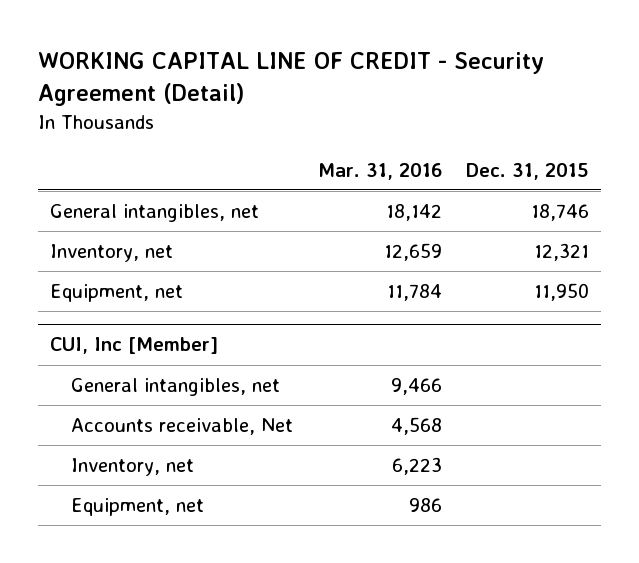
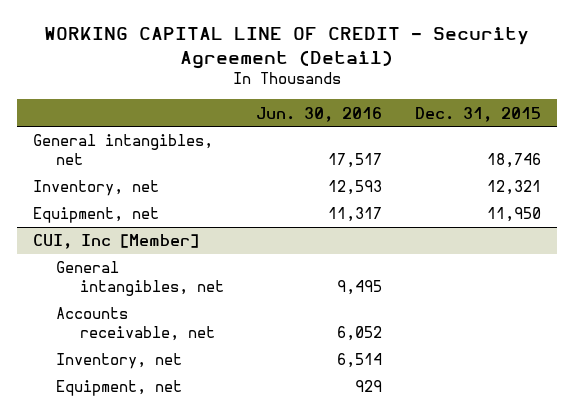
[317,162,442,180] Mar. 31, 2016 -> none
none -> [256,106,383,122] Jun. 30, 2016
[71,418,294,436] Accounts receivable, Net -> [56,307,215,341] Accounts receivable, net

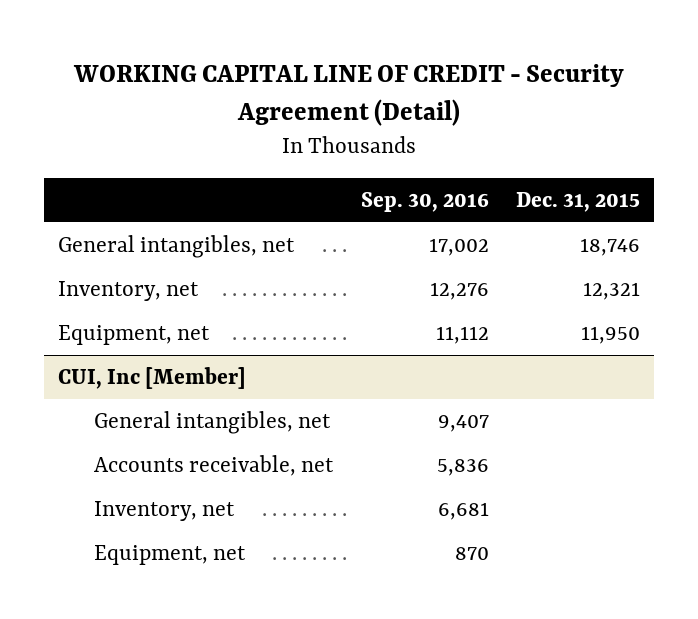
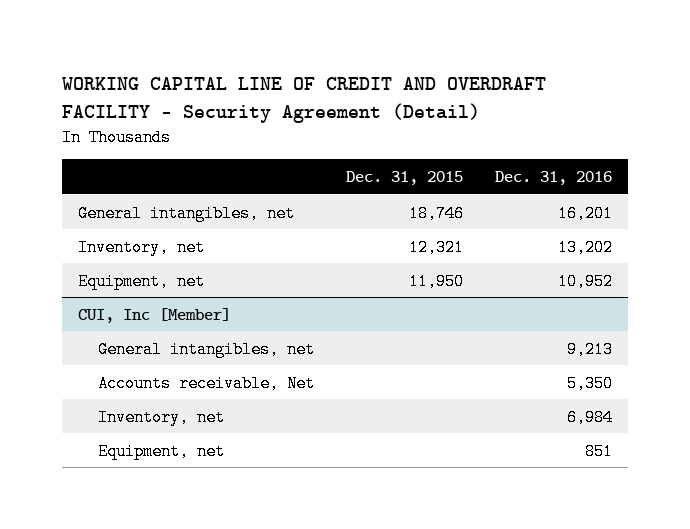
[72,63,624,127] WORKING CAPITAL LINE OF CREDIT - Security Agreement (Detail) -> [62,76,547,123] WORKING CAPITAL LINE OF CREDIT AND OVERDRAFT FACILITY - Security Agreement (Detail)
[360,191,489,212] Sep. 30, 2016 -> none
none -> [494,171,612,186] Dec. 31, 2016
[93,455,334,477] Accounts receivable, net -> [98,374,316,392] Accounts receivable, Net

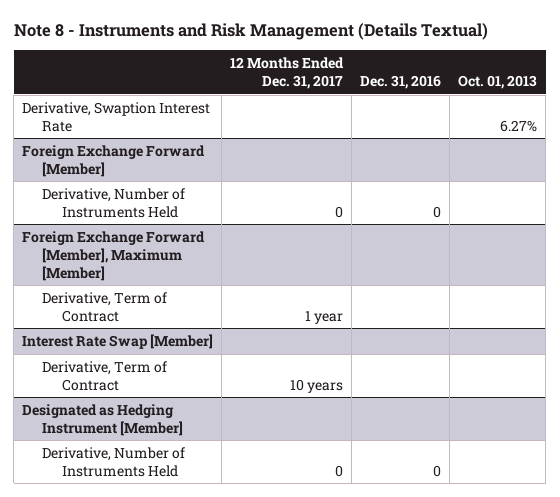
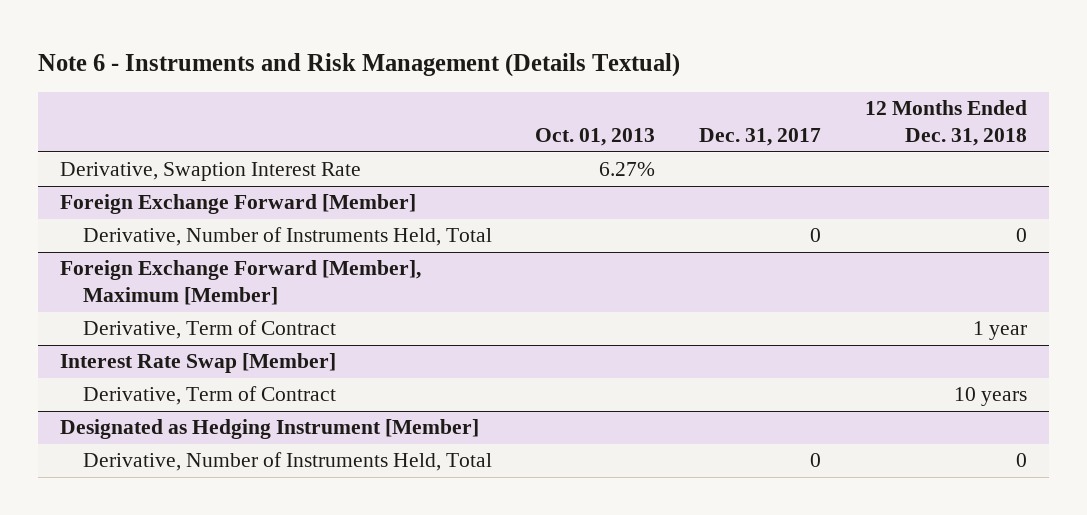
[13,22,488,40] Note 8 - Instruments and Risk Management (Details Textual) -> [37,52,680,77] Note 6 - Instruments and Risk Management (Details Textual)
[230,57,345,89] 12 Months Ended Dec. 31, 2017 -> none
[360,74,442,89] Dec. 31, 2016 -> none
none -> [699,128,822,147] Dec. 31, 2017
none -> [865,100,1028,147] 12 Months Ended Dec. 31, 2018
[42,187,186,218] Derivative, Number of Instruments Held -> [82,227,492,247] Derivative, Number of Instruments Held, Total
[42,446,186,477] Derivative, Number of Instruments Held -> [82,452,492,472] Derivative, Number of Instruments Held, Total

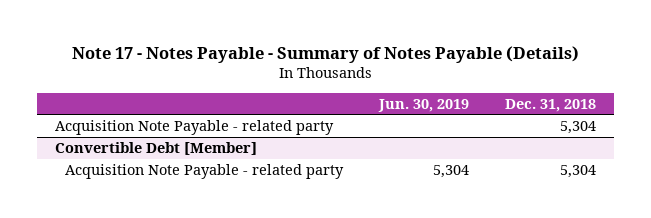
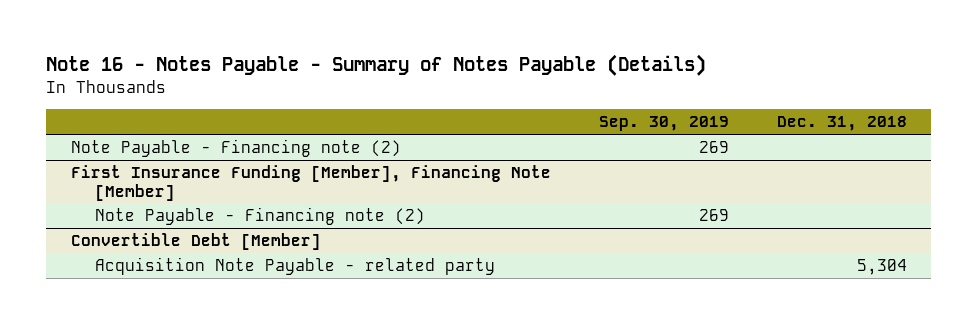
[71,46,579,64] Note 17 - Notes Payable - Summary of Notes Payable (Details) -> [46,54,707,77] Note 16 - Notes Payable - Summary of Notes Payable (Details)
[378,98,470,112] Jun. 30, 2019 -> none
none -> [598,116,729,132] Sep. 30, 2019
[54,119,334,135] Acquisition Note Payable - related party -> none
none -> [70,139,401,158] Note Payable - Financing note (2)
none -> [70,165,551,201] First Insurance Funding [Member], Financing Note [Member]
none -> [95,207,426,226] Note Payable - Financing note (2)

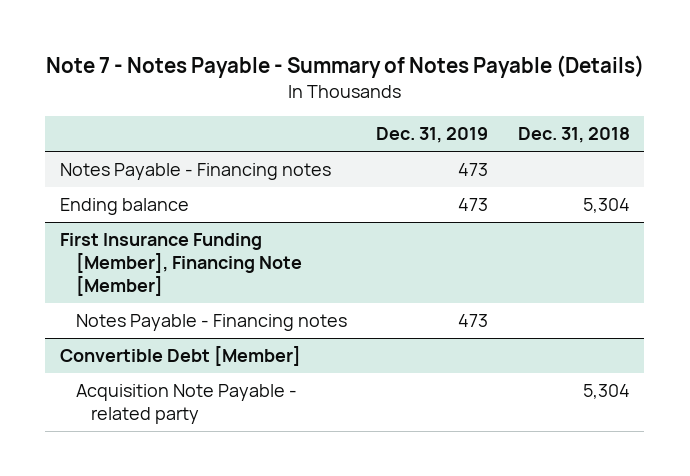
[46,54,707,77] Note 16 - Notes Payable - Summary of Notes Payable (Details) -> [45,55,644,79] Note 7 - Notes Payable - Summary of Notes Payable (Details)
[598,116,729,132] Sep. 30, 2019 -> none
none -> [376,127,489,144] Dec. 31, 2019
[70,139,401,158] Note Payable - Financing note (2) -> [60,163,332,181] Notes Payable - Financing notes
none -> [60,198,190,216] Ending balance
[95,207,426,226] Note Payable - Financing note (2) -> [75,314,347,332] Notes Payable - Financing notes

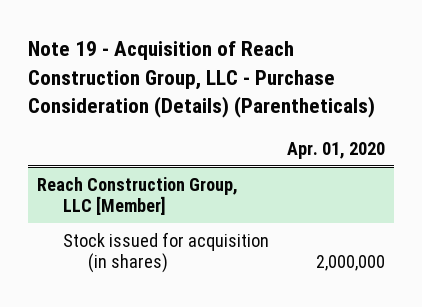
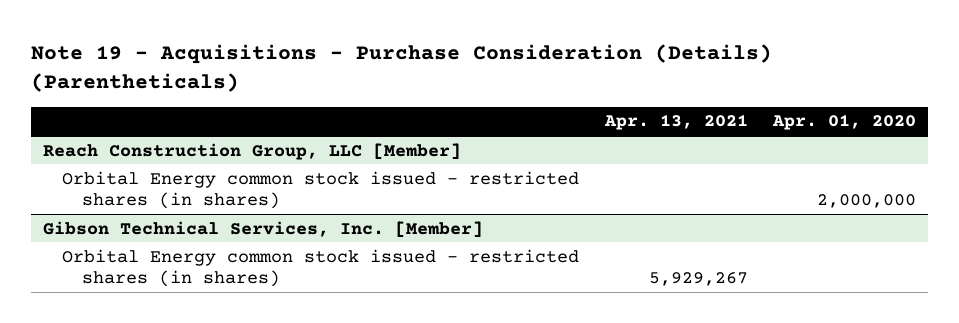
[28,41,376,118] Note 19 - Acquisition of Reach Construction Group, LLC - Purchase Consideration (Details) (Parentheticals) -> [30,44,772,93] Note 19 - Acquisitions - Purchase Consideration (Details) (Parentheticals)
none -> [603,114,748,131] Apr. 13, 2021
[62,231,269,274] Stock issued for acquisition (in shares) -> [62,170,580,210] Orbital Energy common stock issued - restricted shares (in shares)
none -> [43,220,484,238] Gibson Technical Services, Inc. [Member]
none -> [62,248,580,288] Orbital Energy common stock issued - restricted shares (in shares)

